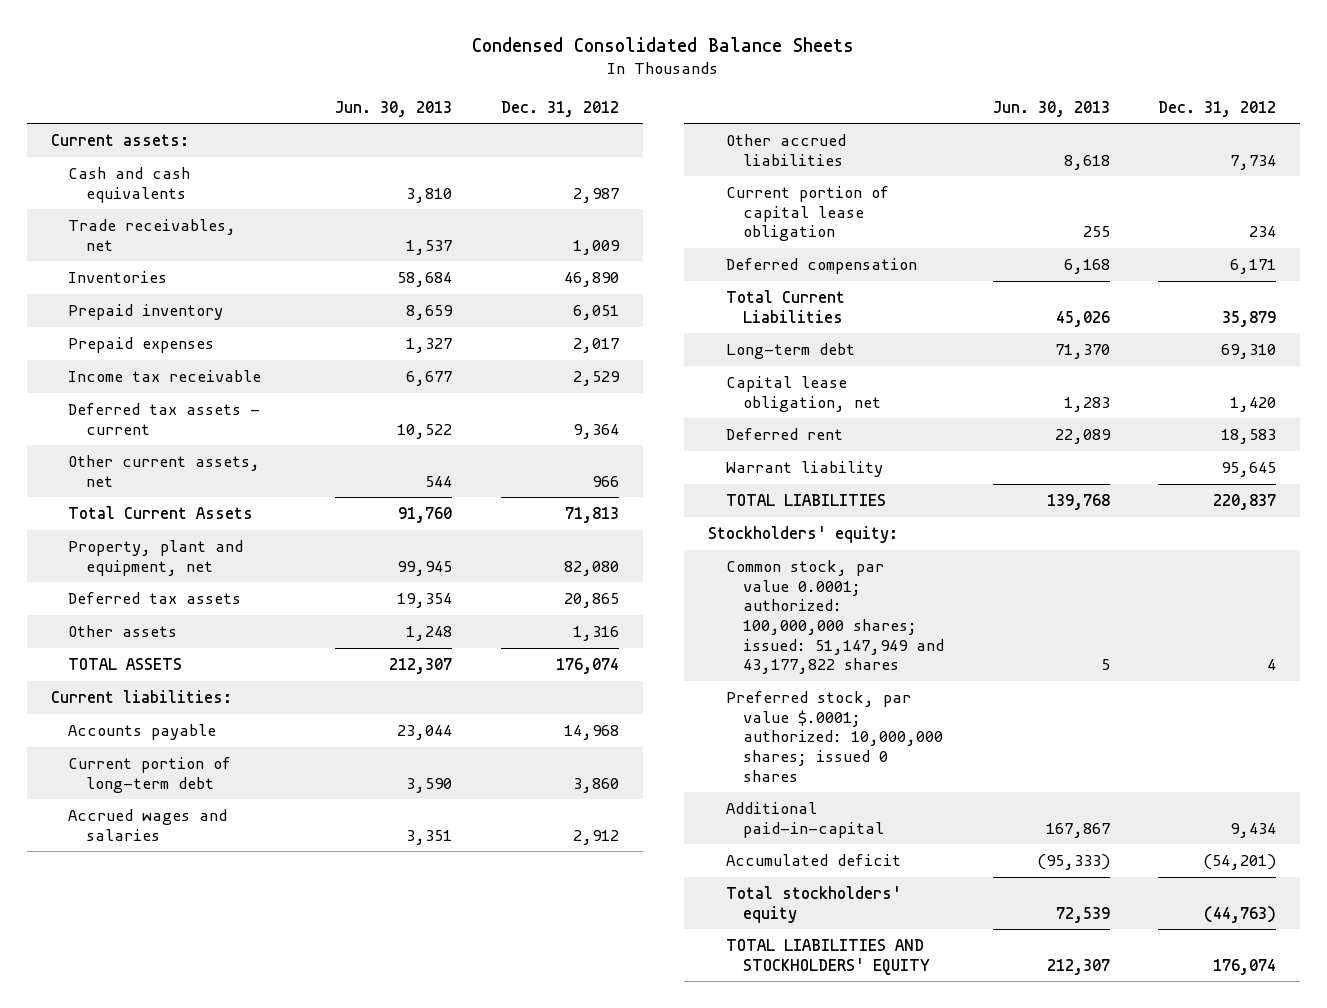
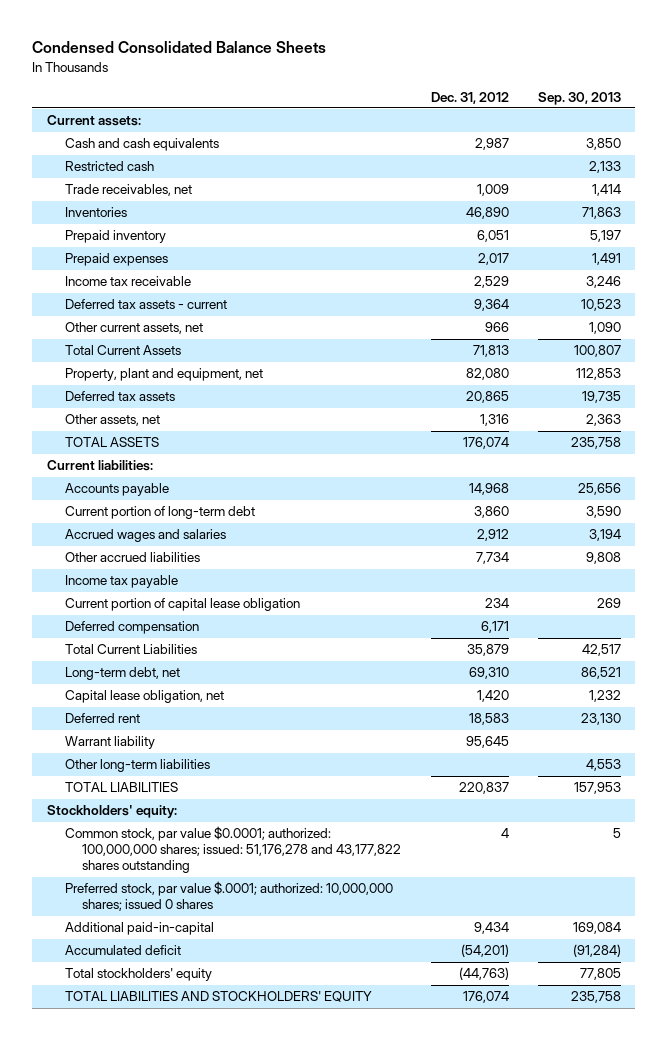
[335,100,453,117] Jun. 30, 2013 -> none
none -> [537,91,621,105] Sep. 30, 2013
none -> [64,161,154,172] Restricted cash
[68,624,178,637] Other assets -> [64,414,160,427] Other assets, net
none -> [64,575,178,589] Income tax payable
[725,342,855,359] Long-term debt -> [64,667,180,681] Long-term debt, net
none -> [64,759,210,773] Other long-term liabilities
[725,559,945,675] Common stock, par value 0.0001; authorized: 100,000,000 shares; issued: 51,147,949 and 43,177,822 shares -> [64,826,402,874] Common stock, par value $0.0001; authorized: 100,000,000 shares; issued: 51,176,278 and 43,177,822 shares outstanding

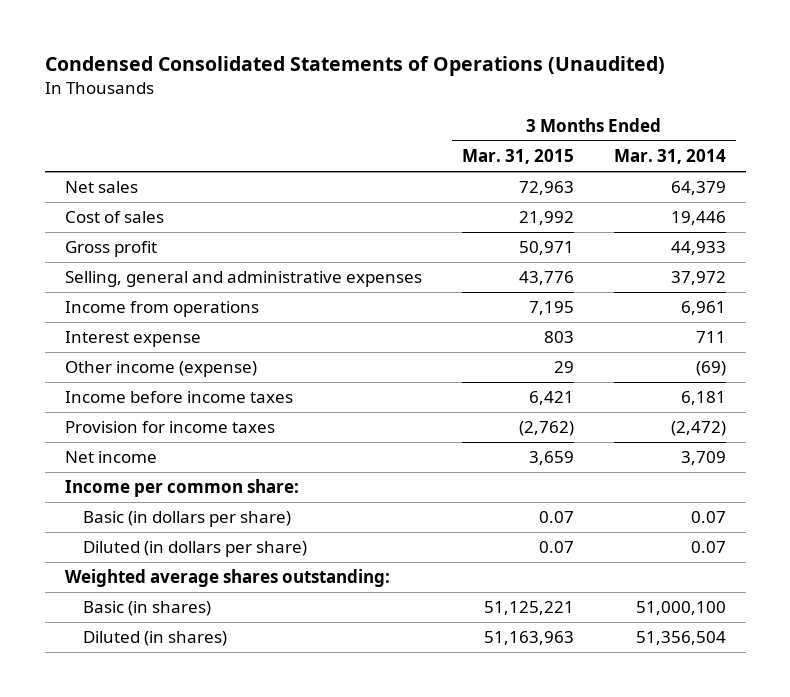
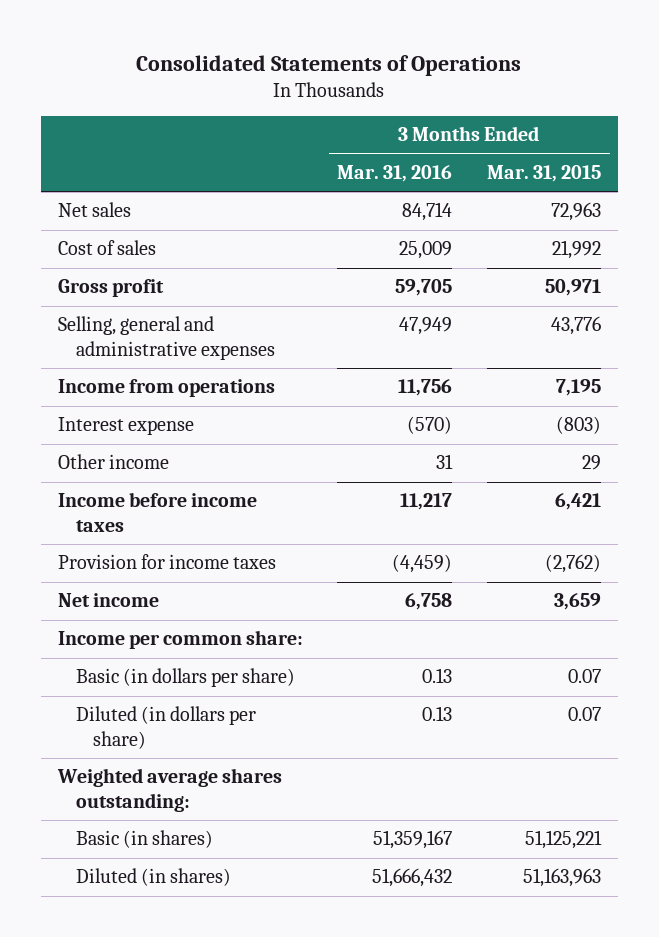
[44,56,665,77] Condensed Consolidated Statements of Operations (Unaudited) -> [136,54,522,76] Consolidated Statements of Operations
[613,149,726,165] Mar. 31, 2014 -> none
none -> [337,164,453,182] Mar. 31, 2016
[543,331,574,344] 803 -> [555,416,601,435] (803)
[64,361,257,378] Other income (expense) -> [57,454,169,470] Other income

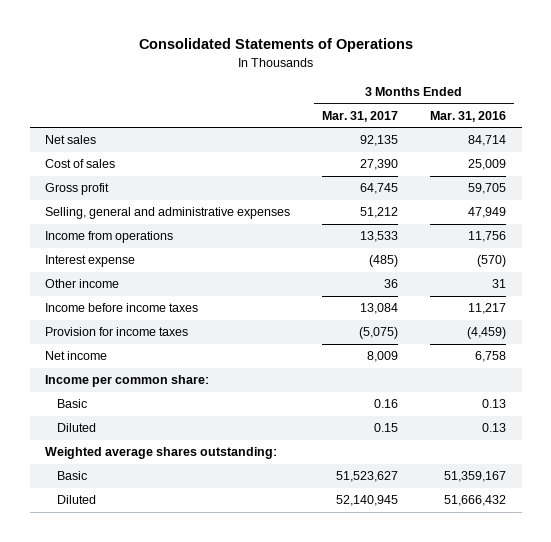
[486,164,601,182] Mar. 31, 2015 -> none
none -> [322,110,399,122] Mar. 31, 2017
[75,668,295,688] Basic (in dollars per share) -> [57,399,88,409] Basic
[75,706,256,750] Diluted (in dollars per share) -> [57,423,97,433] Diluted
[75,830,213,849] Basic (in shares) -> [57,471,88,481] Basic
[75,868,231,887] Diluted (in shares) -> [57,495,97,505] Diluted

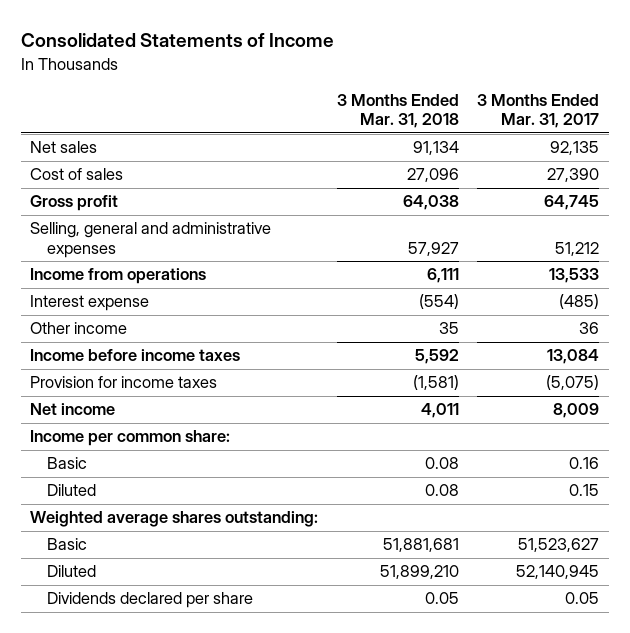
[138,38,413,53] Consolidated Statements of Operations -> [21,33,335,48] Consolidated Statements of Income
[429,110,506,122] Mar. 31, 2016 -> none
none -> [336,93,459,129] 3 Months Ended Mar. 31, 2018
none -> [46,592,253,609] Dividends declared per share

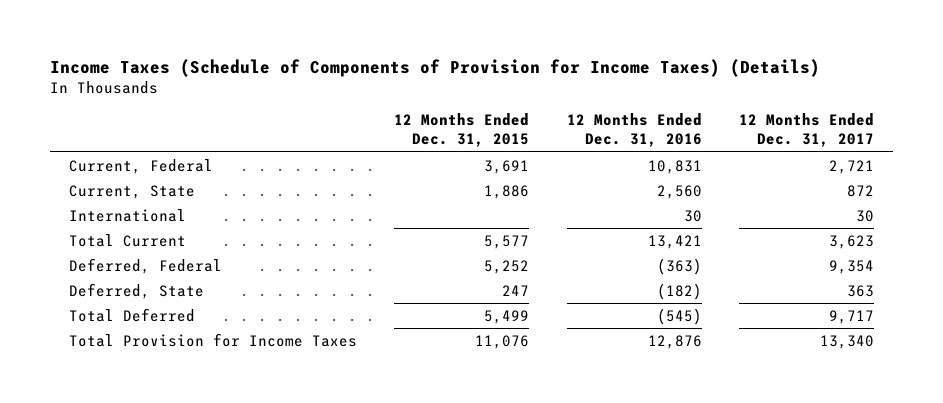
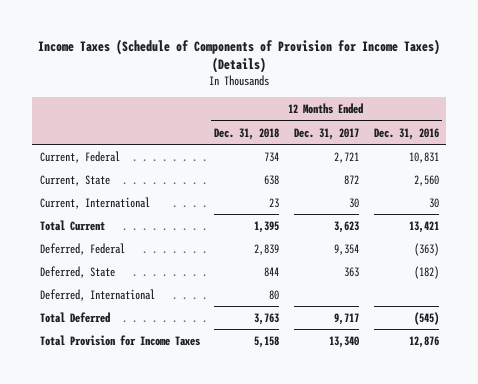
[394,113,530,148] 12 Months Ended Dec. 31, 2015 -> none
none -> [214,127,280,140] Dec. 31, 2018
[68,208,186,222] International -> [39,196,150,209] Current, International
none -> [39,288,155,301] Deferred, International

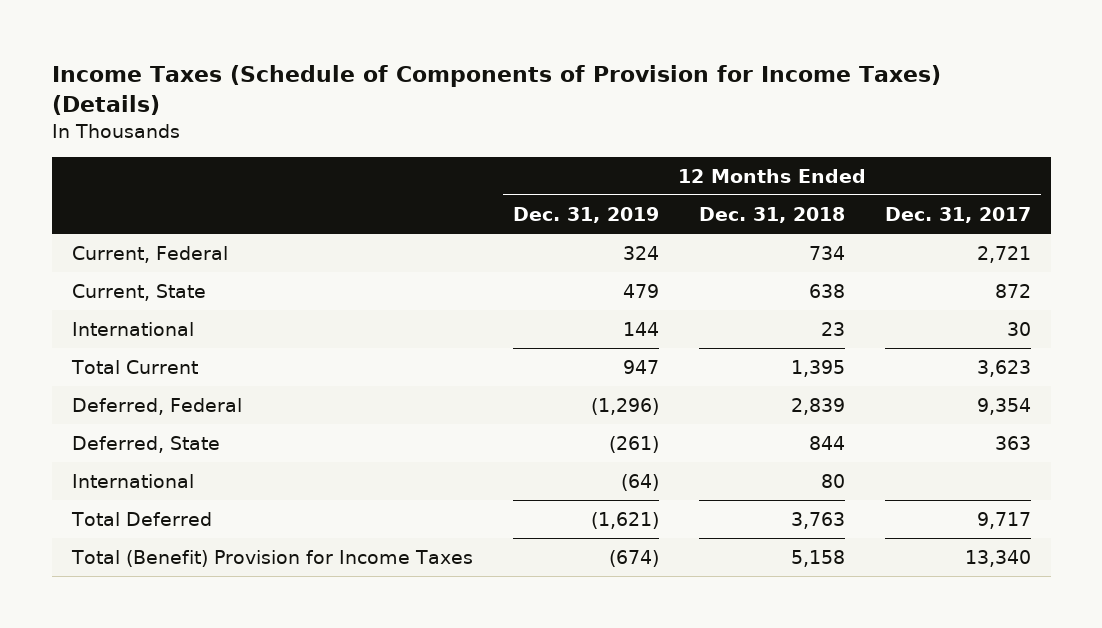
[373,127,439,140] Dec. 31, 2016 -> none
none -> [512,207,659,224] Dec. 31, 2019
[39,196,150,209] Current, International -> [71,322,194,337] International
[39,288,155,301] Deferred, International -> [71,474,194,489] International
[39,334,200,346] Total Provision for Income Taxes -> [70,550,473,568] Total (Benefit) Provision for Income Taxes

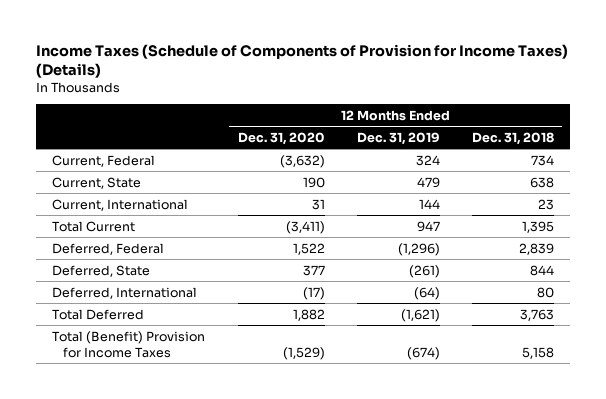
[884,207,1031,224] Dec. 31, 2017 -> none
none -> [237,131,325,145] Dec. 31, 2020
[71,322,194,337] International -> [52,198,189,211] Current, International
[71,474,194,489] International -> [52,286,198,299] Deferred, International

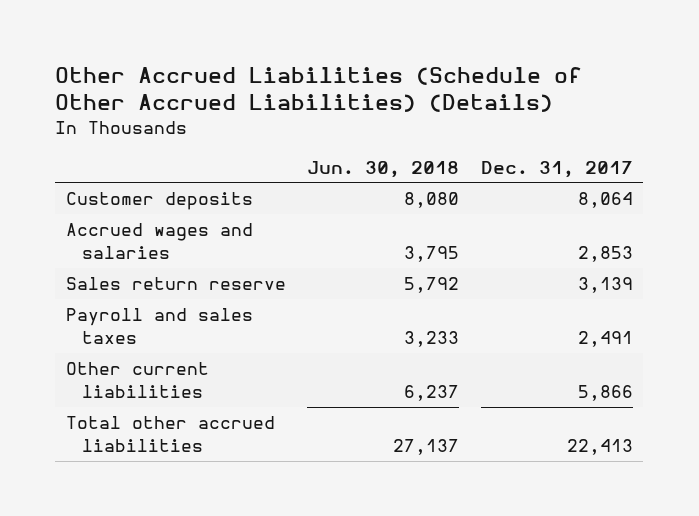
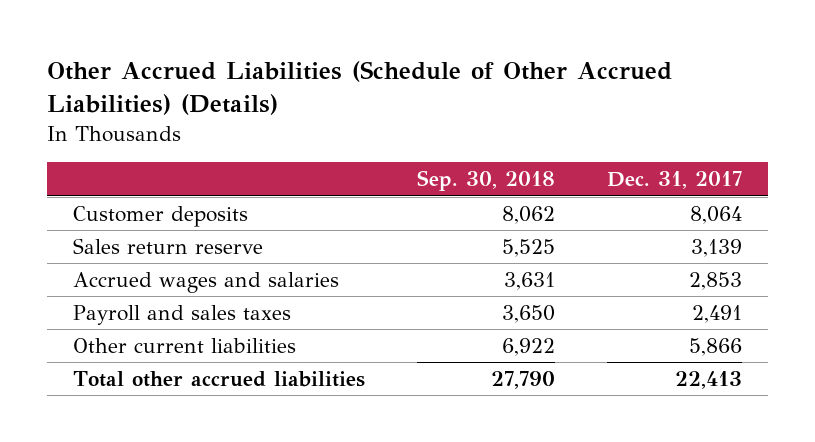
[307,160,460,178] Jun. 30, 2018 -> none
none -> [416,170,555,192] Sep. 30, 2018
[65,223,253,259] Accrued wages and salaries -> [72,272,339,294] Accrued wages and salaries

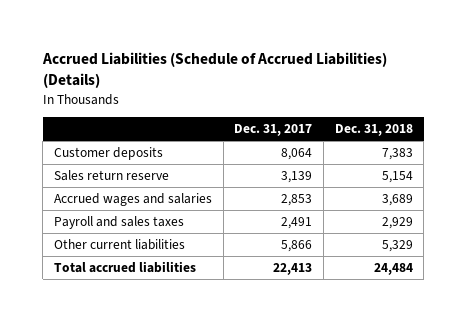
[46,61,672,116] Other Accrued Liabilities (Schedule of Other Accrued Liabilities) (Details) -> [41,52,387,89] Accrued Liabilities (Schedule of Accrued Liabilities) (Details)
[416,170,555,192] Sep. 30, 2018 -> none
none -> [334,124,413,137] Dec. 31, 2018
[72,371,365,388] Total other accrued liabilities -> [54,260,197,273] Total accrued liabilities

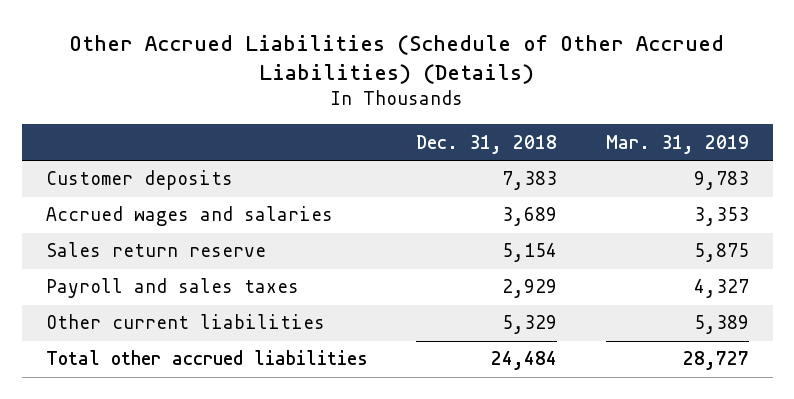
[41,52,387,89] Accrued Liabilities (Schedule of Accrued Liabilities) (Details) -> [69,34,725,85] Other Accrued Liabilities (Schedule of Other Accrued Liabilities) (Details)
[234,124,313,137] Dec. 31, 2017 -> none
none -> [605,134,749,154] Mar. 31, 2019
[54,169,170,181] Sales return reserve -> [45,242,266,258] Sales return reserve
[54,260,197,273] Total accrued liabilities -> [45,350,368,366] Total other accrued liabilities

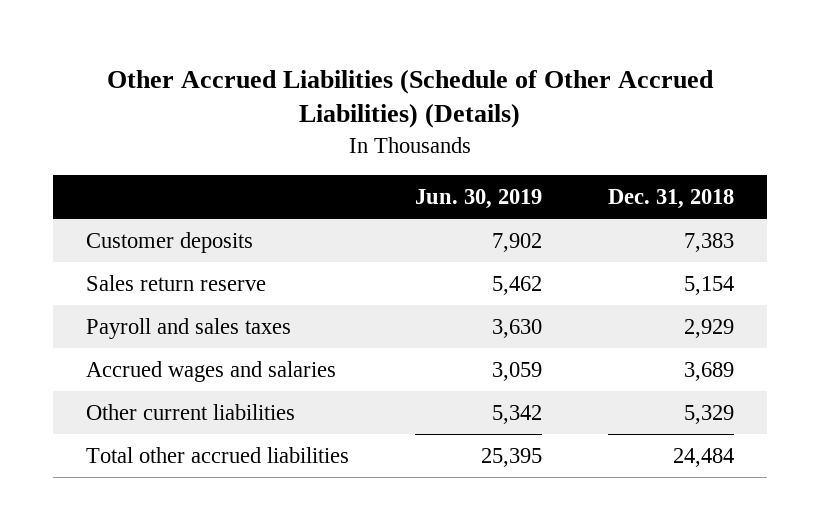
[605,134,749,154] Mar. 31, 2019 -> none
none -> [414,189,542,210] Jun. 30, 2019
[45,206,333,227] Accrued wages and salaries -> [85,360,336,382] Accrued wages and salaries

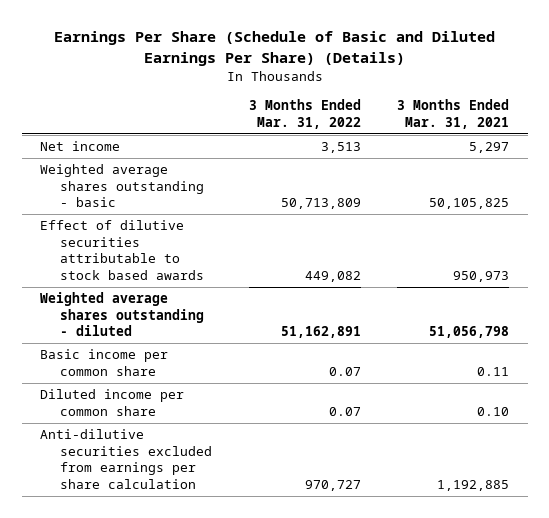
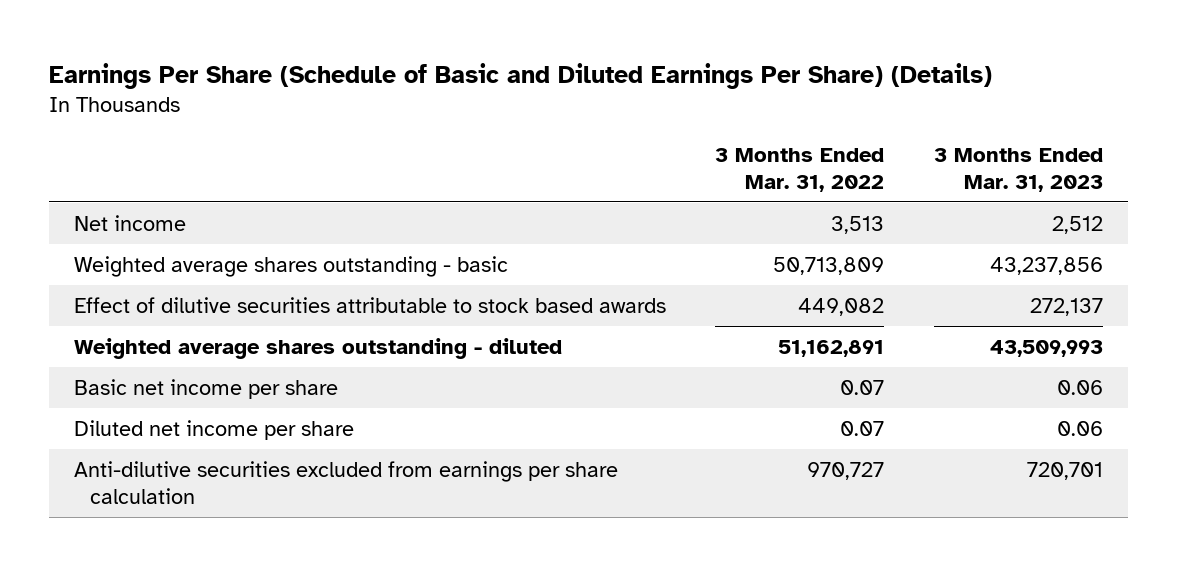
[397,99,510,129] 3 Months Ended Mar. 31, 2021 -> none
none -> [934,148,1104,192] 3 Months Ended Mar. 31, 2023
[40,349,169,376] Basic income per common share -> [73,378,338,399] Basic net income per share
[40,389,185,416] Diluted income per common share -> [73,419,354,440] Diluted net income per share

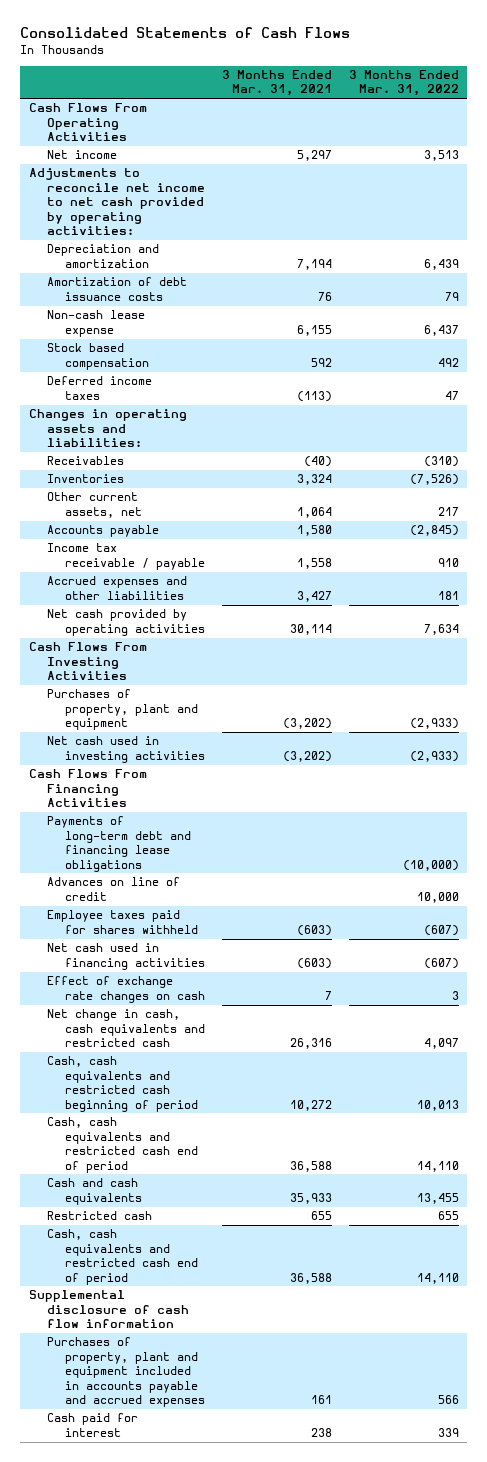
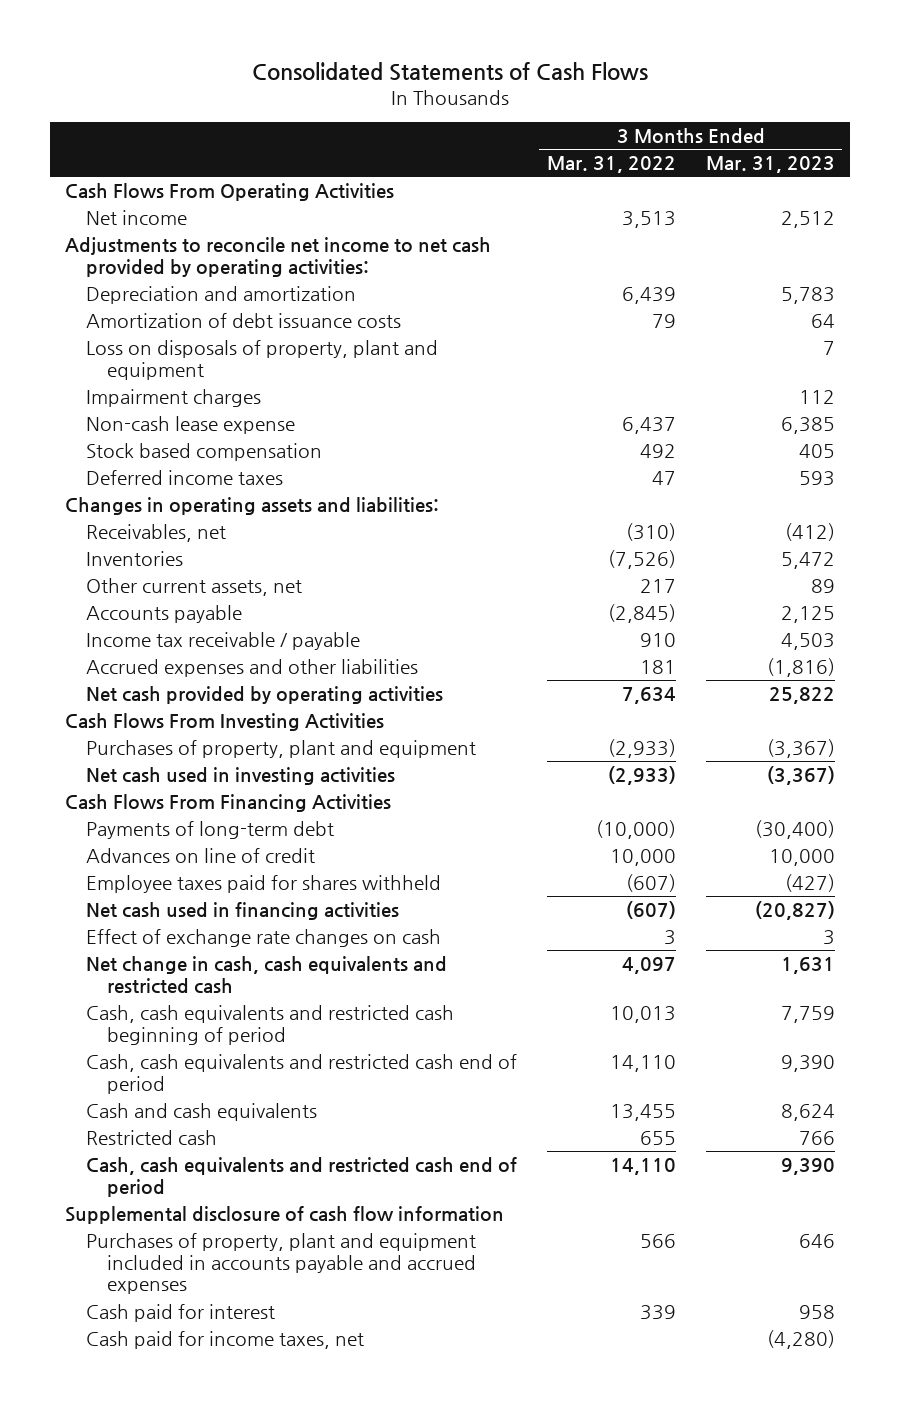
[221,70,332,97] 3 Months Ended Mar. 31, 2021 -> none
none -> [705,156,835,174] Mar. 31, 2023
none -> [85,340,438,380] Loss on disposals of property, plant and equipment
none -> [85,389,261,408] Impairment charges
[46,456,124,466] Receivables -> [85,524,226,543] Receivables, net
[46,816,191,872] Payments of long-term debt and financing lease obligations -> [85,821,334,840] Payments of long-term debt
none -> [85,1331,364,1350] Cash paid for income taxes, net

